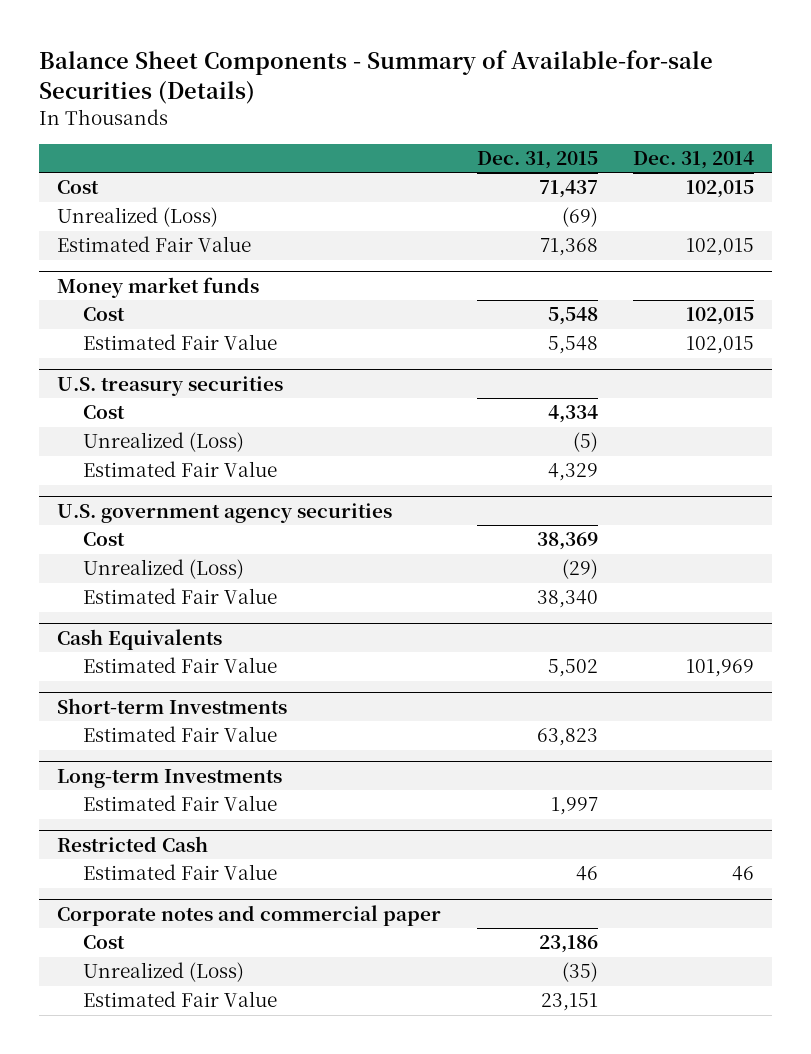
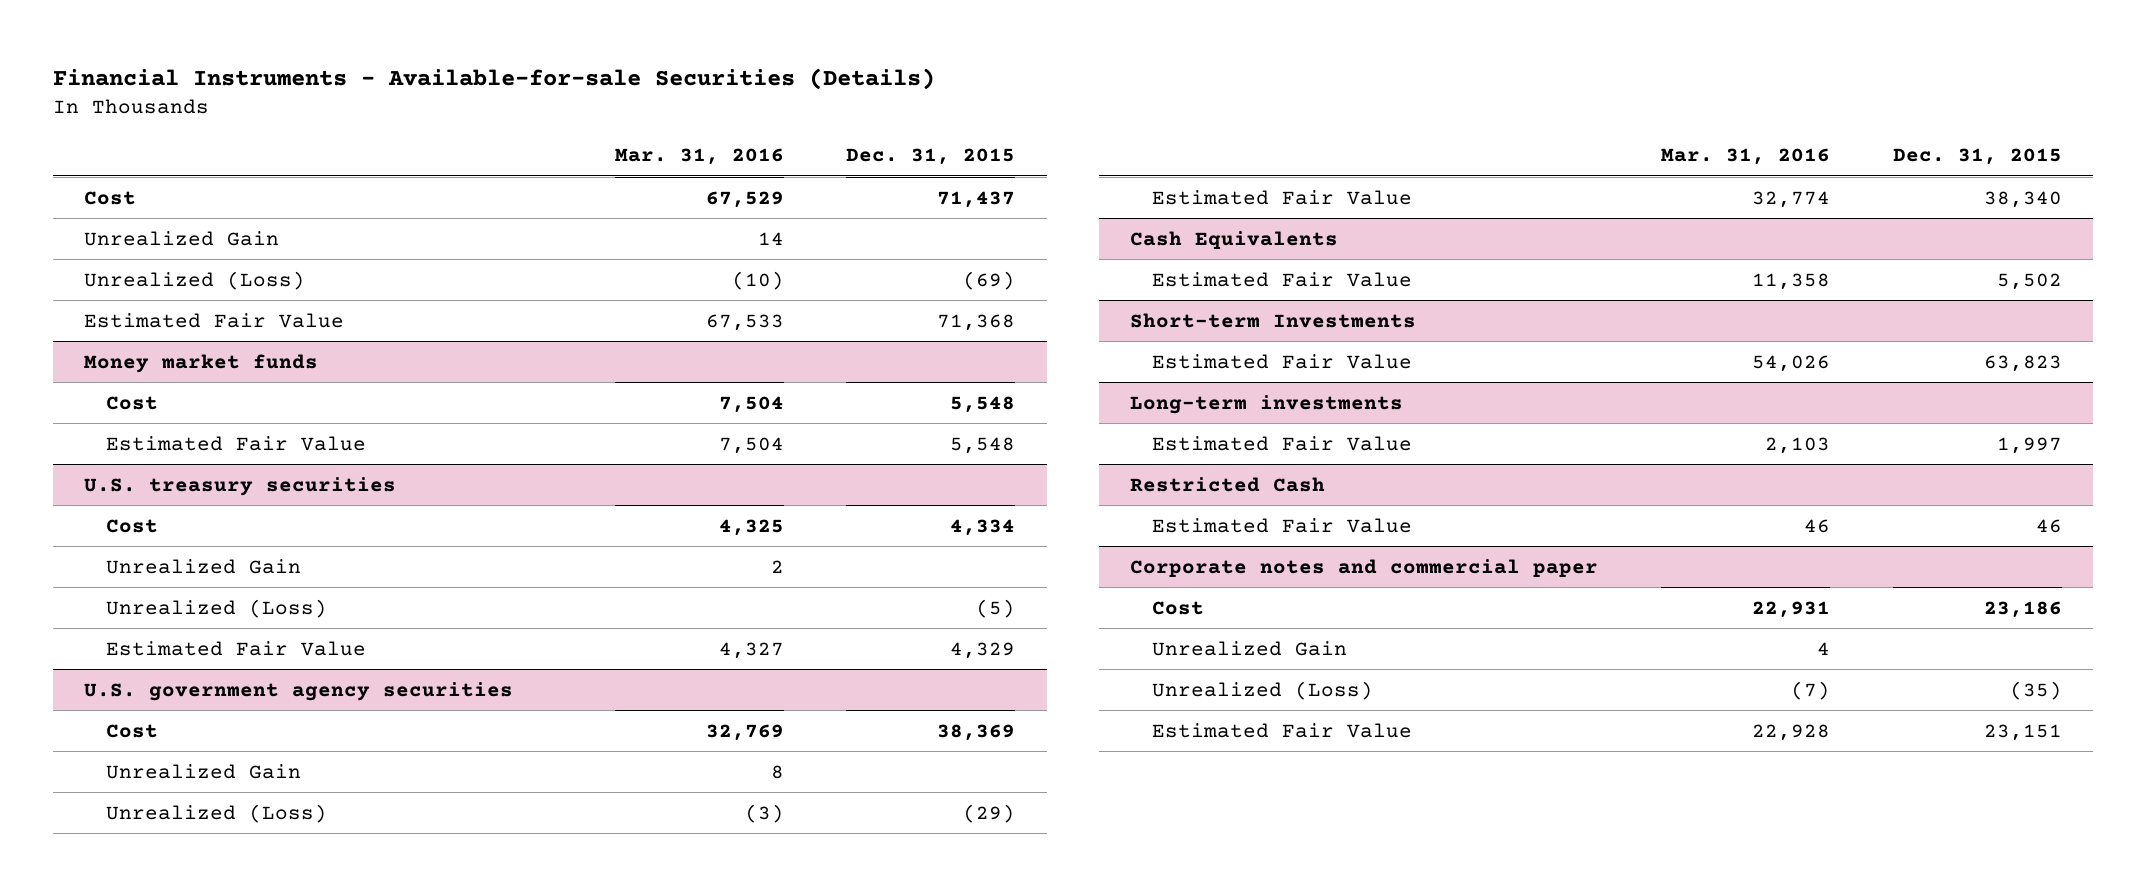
[39,50,714,104] Balance Sheet Components - Summary of Available-for-sale Securities (Details) -> [52,68,935,91] Financial Instruments - Available-for-sale Securities (Details)
[633,151,755,170] Dec. 31, 2014 -> none
none -> [614,148,784,166] Mar. 31, 2016
none -> [84,230,280,246] Unrealized Gain
none -> [106,558,302,574] Unrealized Gain
none -> [106,763,302,779] Unrealized Gain
[57,769,283,789] Long-term Investments -> [1130,394,1404,414] Long-term investments
none -> [1152,640,1348,656] Unrealized Gain

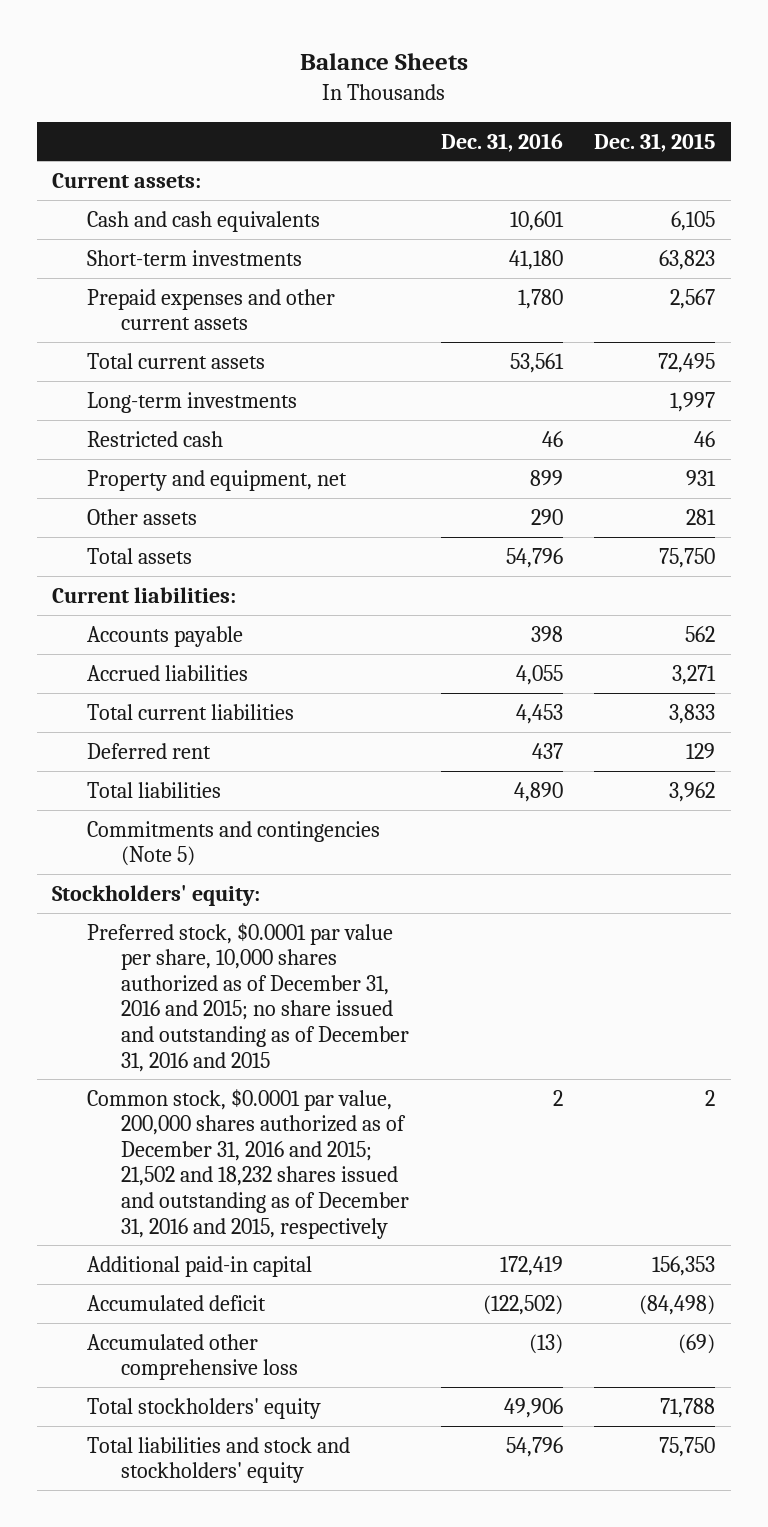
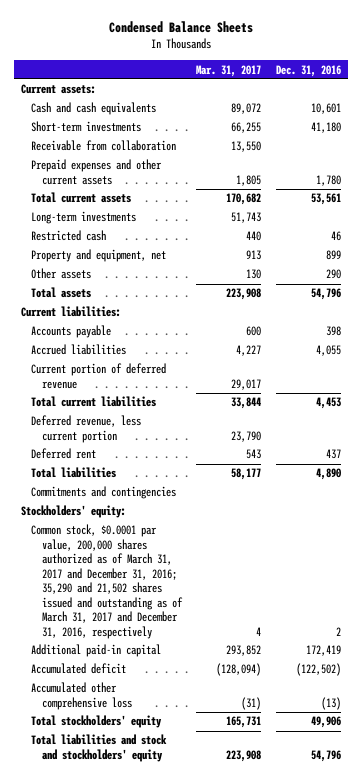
[299,53,468,71] Balance Sheets -> [108,21,253,34] Condensed Balance Sheets
[594,132,716,152] Dec. 31, 2015 -> none
none -> [196,64,262,77] Mar. 31, 2017
none -> [31,140,177,152] Receivable from collaboration
none -> [31,363,167,389] Current portion of deferred revenue
none -> [31,415,142,443] Deferred revenue, less current portion
[86,820,380,867] Commitments and contingencies (Note 5) -> [31,486,177,500] Commitments and contingencies
[86,922,410,1072] Preferred stock, $0.0001 par value per share, 10,000 shares authorized as of December 31, 2016 and 2015; no share issued and outstanding as of December 31, 2016 and 2015 -> none
[86,1088,410,1239] Common stock, $0.0001 par value, 200,000 shares authorized as of December 31, 2016 and 2015; 21,502 and 18,232 shares issued and outstanding as of December 31, 2016 and 2015, respectively -> [31,524,183,639] Common stock, $0.0001 par value, 200,000 shares authorized as of March 31, 2017 and December 31, 2016; 35,290 and 21,502 shares issued and outstanding as of March 31, 2017 and December 31, 2016, respectively

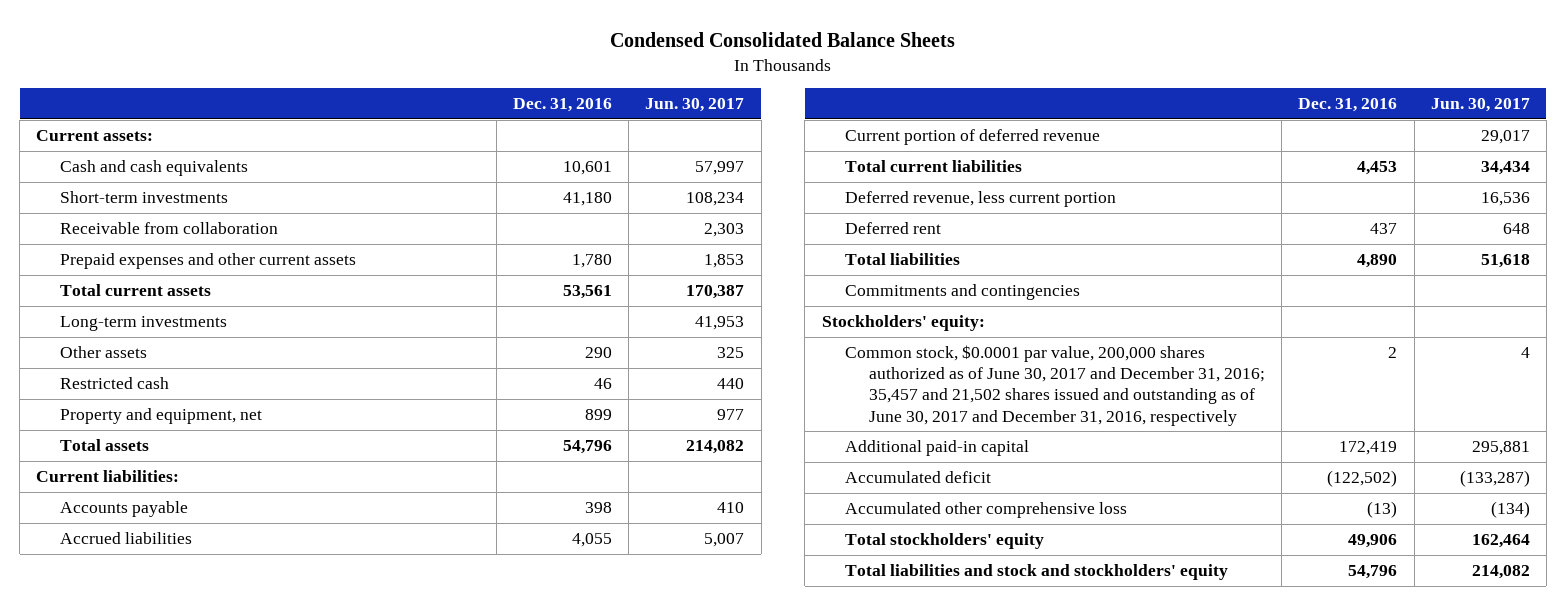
[108,21,253,34] Condensed Balance Sheets -> [609,31,955,47] Condensed Consolidated Balance Sheets
[196,64,262,77] Mar. 31, 2017 -> none
none -> [645,98,745,113] Jun. 30, 2017
[31,268,92,280] Other assets -> [60,346,148,359] Other assets
[31,524,183,639] Common stock, $0.0001 par value, 200,000 shares authorized as of March 31, 2017 and December 31, 2016; 35,290 and 21,502 shares issued and outstanding as of March 31, 2017 and December 31, 2016, respectively -> [845,345,1266,426] Common stock, $0.0001 par value, 200,000 shares authorized as of June 30, 2017 and December 31, 2016; 35,457 and 21,502 shares issued and outstanding as of June 30, 2017 and December 31, 2016, respectively

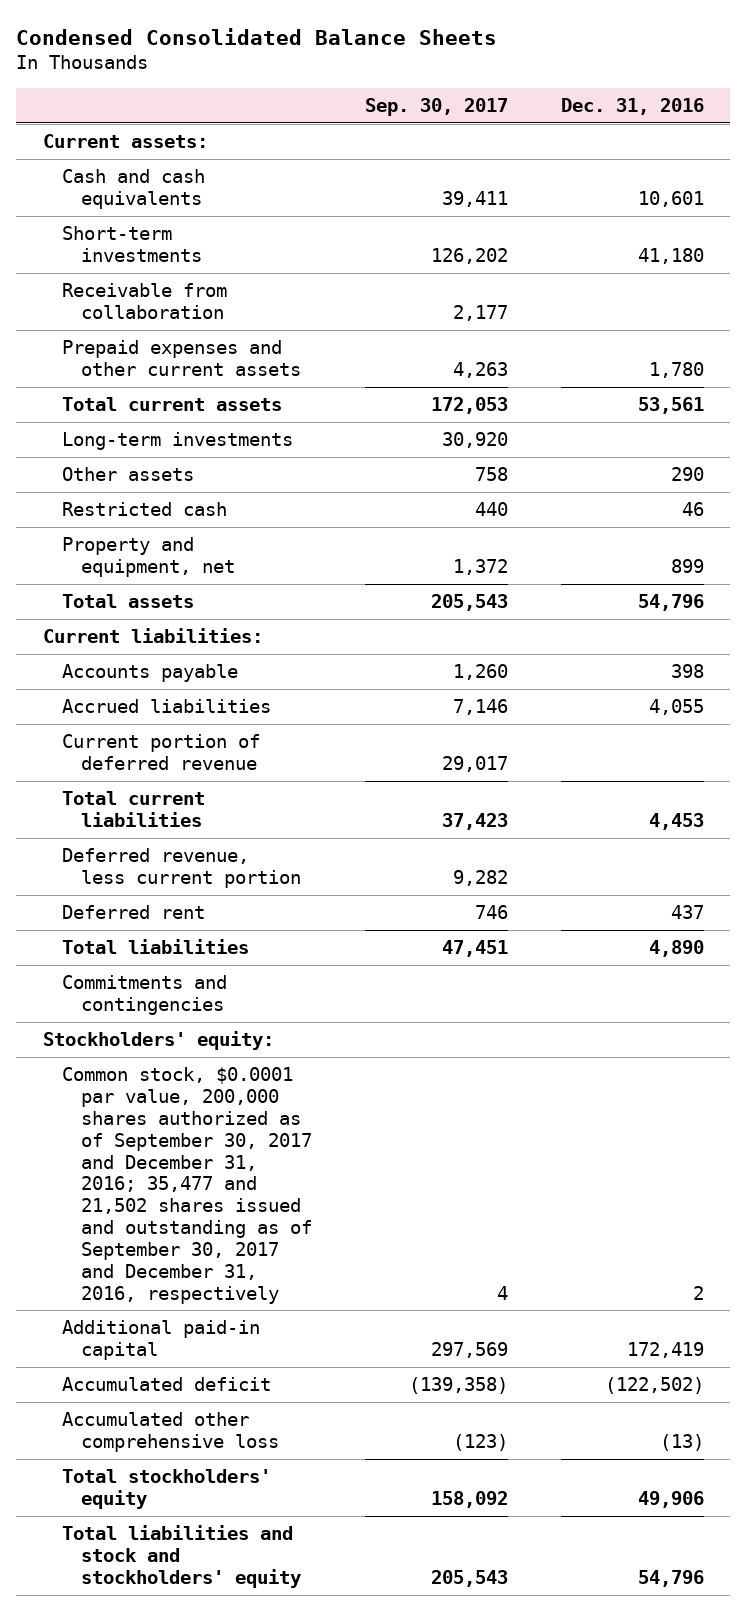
[645,98,745,113] Jun. 30, 2017 -> none
none -> [364,98,508,117] Sep. 30, 2017
[845,345,1266,426] Common stock, $0.0001 par value, 200,000 shares authorized as of June 30, 2017 and December 31, 2016; 35,457 and 21,502 shares issued and outstanding as of June 30, 2017 and December 31, 2016, respectively -> [61,1067,312,1304] Common stock, $0.0001 par value, 200,000 shares authorized as of September 30, 2017 and December 31, 2016; 35,477 and 21,502 shares issued and outstanding as of September 30, 2017 and December 31, 2016, respectively

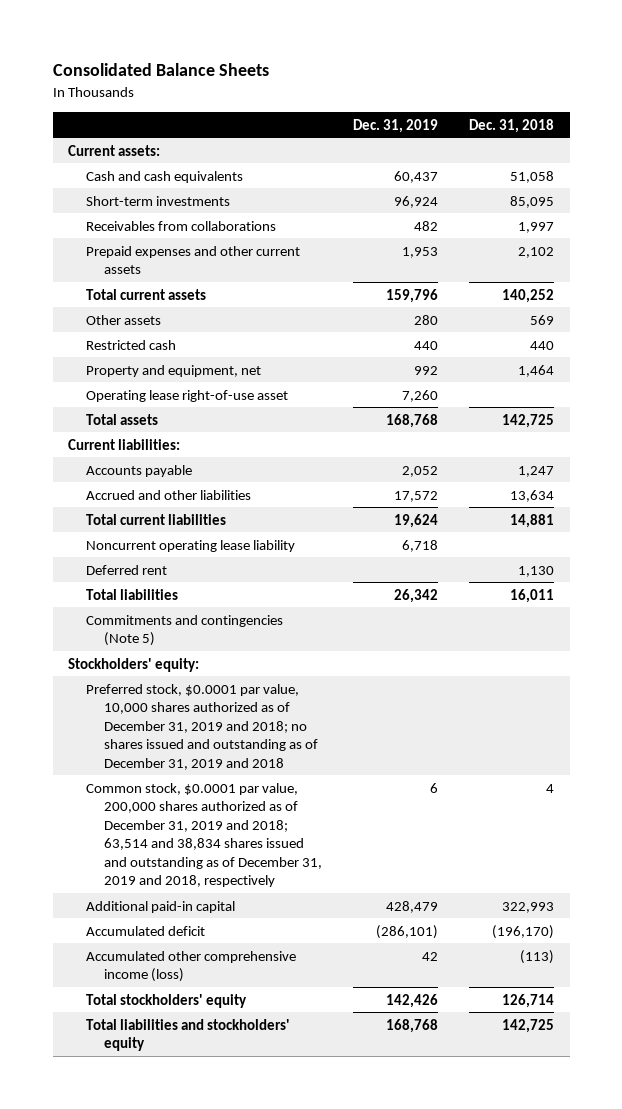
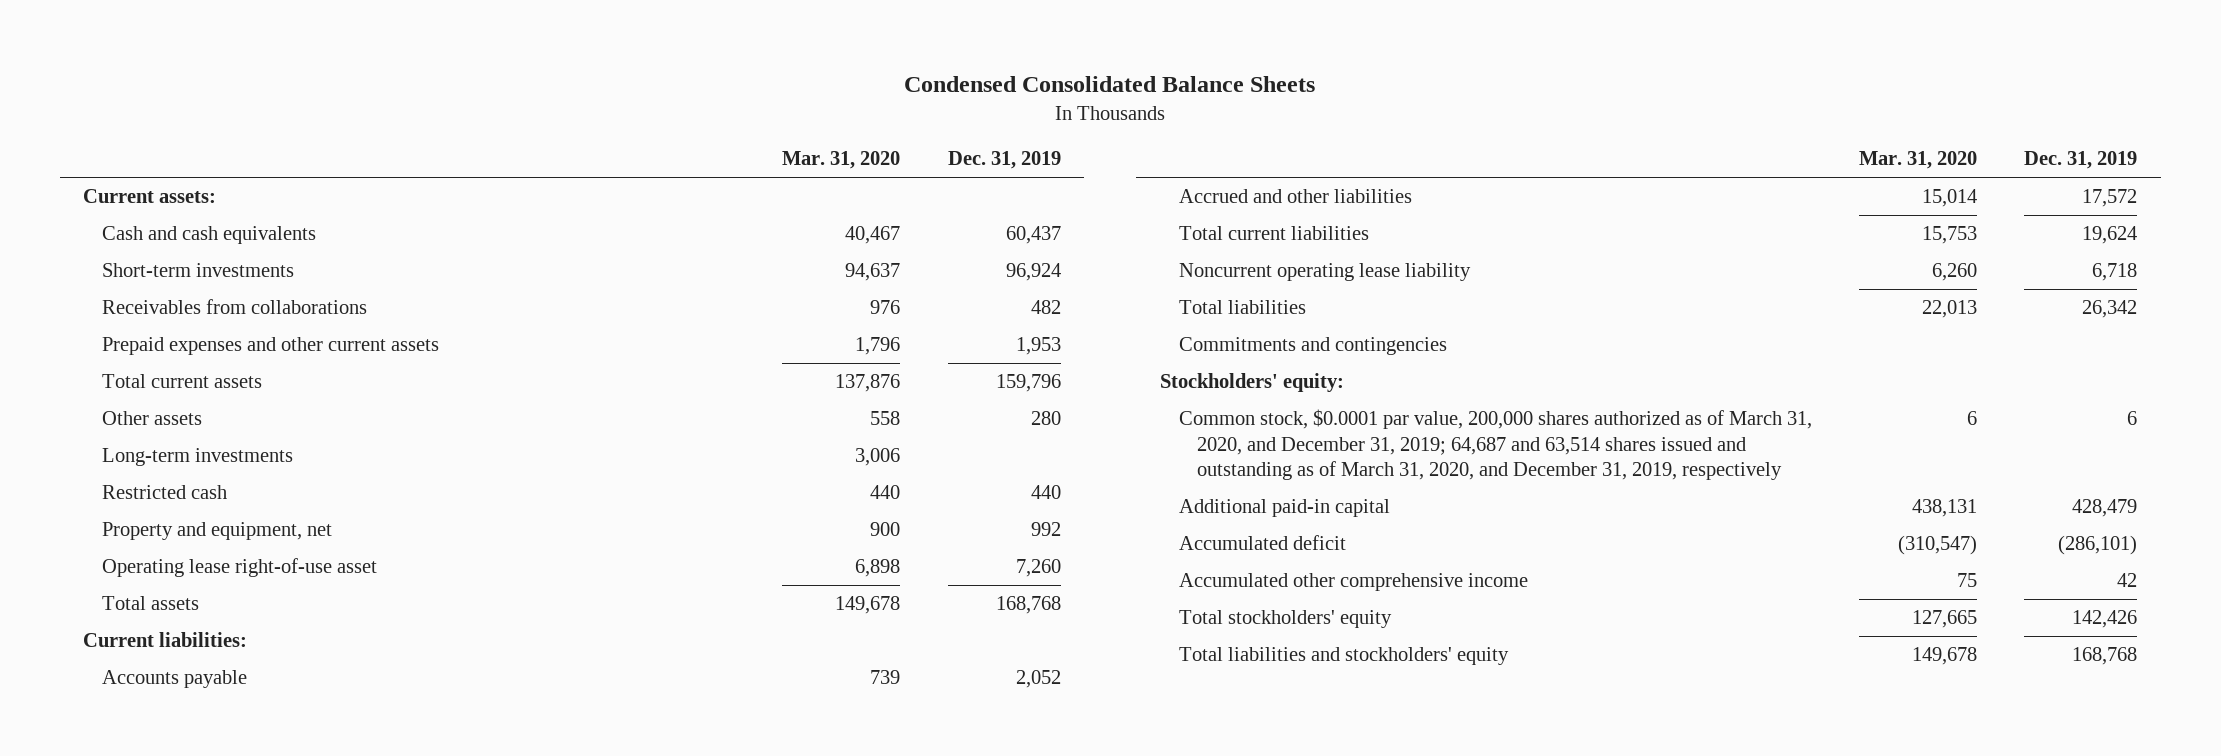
[52,63,269,77] Consolidated Balance Sheets -> [904,75,1316,92] Condensed Consolidated Balance Sheets
[469,118,555,133] Dec. 31, 2018 -> none
none -> [782,151,901,170] Mar. 31, 2020
none -> [101,448,293,467] Long-term investments
[86,564,168,575] Deferred rent -> none
[86,614,284,647] Commitments and contingencies (Note 5) -> [1178,337,1447,356] Commitments and contingencies
[86,683,319,770] Preferred stock, $0.0001 par value, 10,000 shares authorized as of December 31, 2019 and 2018; no shares issued and outstanding as of December 31, 2019 and 2018 -> none
[86,782,323,888] Common stock, $0.0001 par value, 200,000 shares authorized as of December 31, 2019 and 2018; 63,514 and 38,834 shares issued and outstanding as of December 31, 2019 and 2018, respectively -> [1178,409,1812,481] Common stock, $0.0001 par value, 200,000 shares authorized as of March 31, 2020, and December 31, 2019; 64,687 and 63,514 shares issued and outstanding as of March 31, 2020, and December 31, 2019, respectively
[86,950,297,983] Accumulated other comprehensive income (loss) -> [1178,573,1528,592] Accumulated other comprehensive income

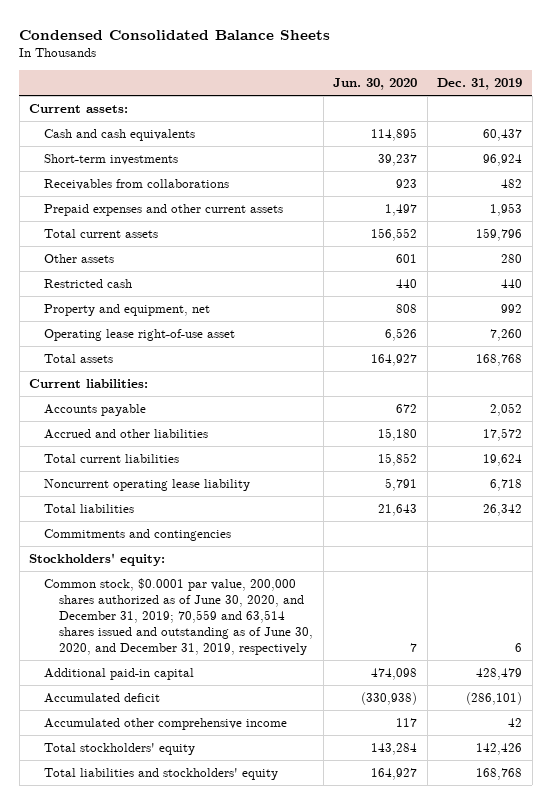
[782,151,901,170] Mar. 31, 2020 -> none
none -> [333,78,418,91] Jun. 30, 2020
[101,448,293,467] Long-term investments -> none
[1178,409,1812,481] Common stock, $0.0001 par value, 200,000 shares authorized as of March 31, 2020, and December 31, 2019; 64,687 and 63,514 shares issued and outstanding as of March 31, 2020, and December 31, 2019, respectively -> [44,577,314,655] Common stock, $0.0001 par value, 200,000 shares authorized as of June 30, 2020, and December 31, 2019; 70,559 and 63,514 shares issued and outstanding as of June 30, 2020, and December 31, 2019, respectively

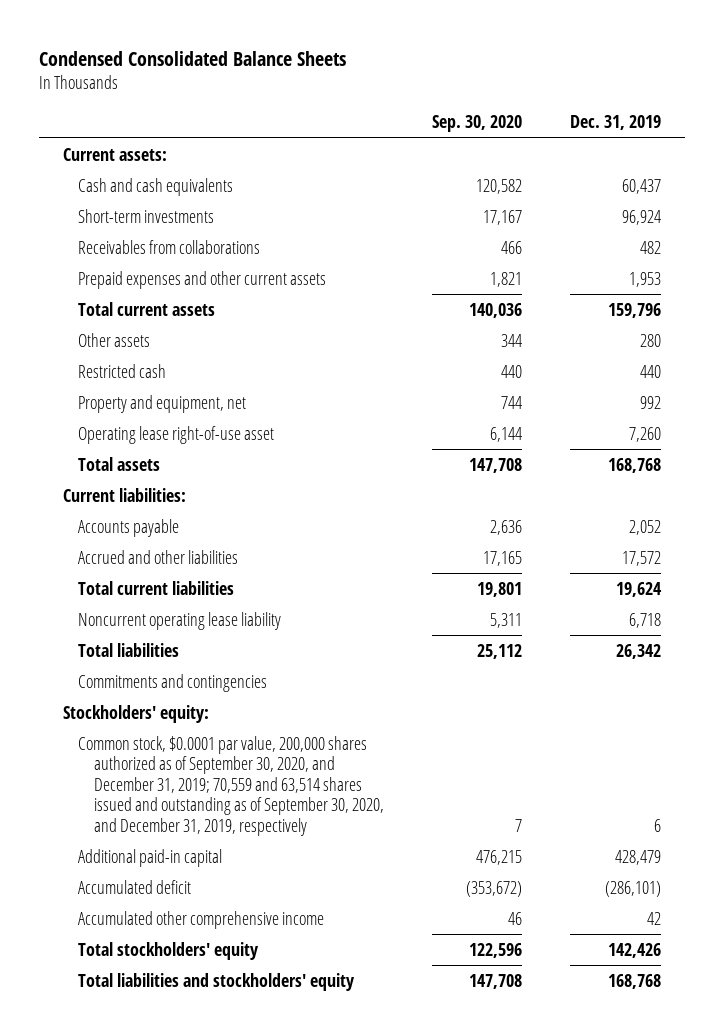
[333,78,418,91] Jun. 30, 2020 -> none
none -> [431,115,522,133] Sep. 30, 2020
[44,577,314,655] Common stock, $0.0001 par value, 200,000 shares authorized as of June 30, 2020, and December 31, 2019; 70,559 and 63,514 shares issued and outstanding as of June 30, 2020, and December 31, 2019, respectively -> [78,735,384,837] Common stock, $0.0001 par value, 200,000 shares authorized as of September 30, 2020, and December 31, 2019; 70,559 and 63,514 shares issued and outstanding as of September 30, 2020, and December 31, 2019, respectively

